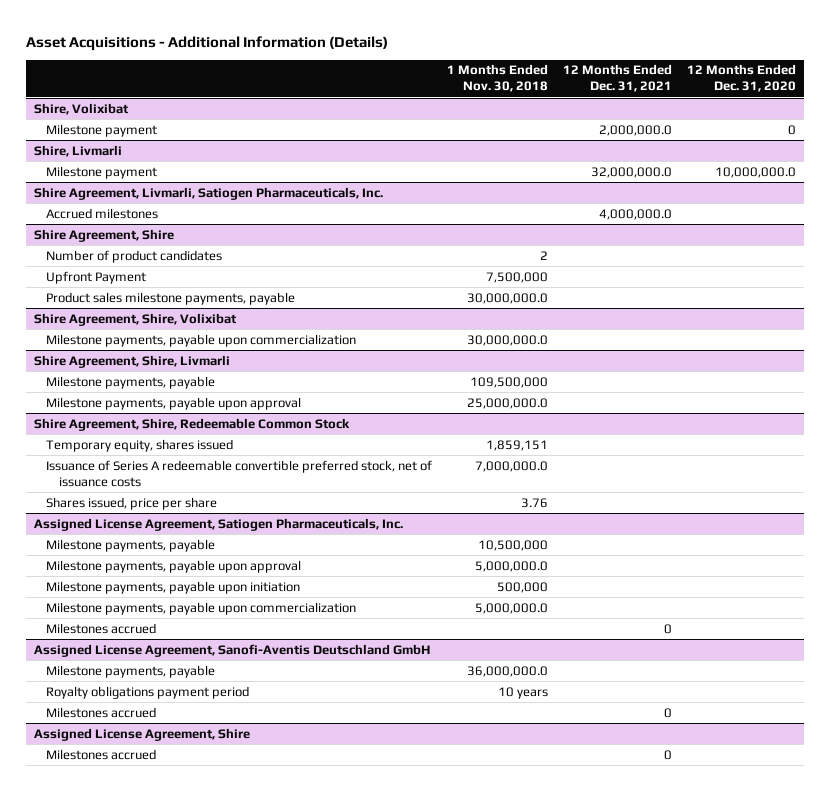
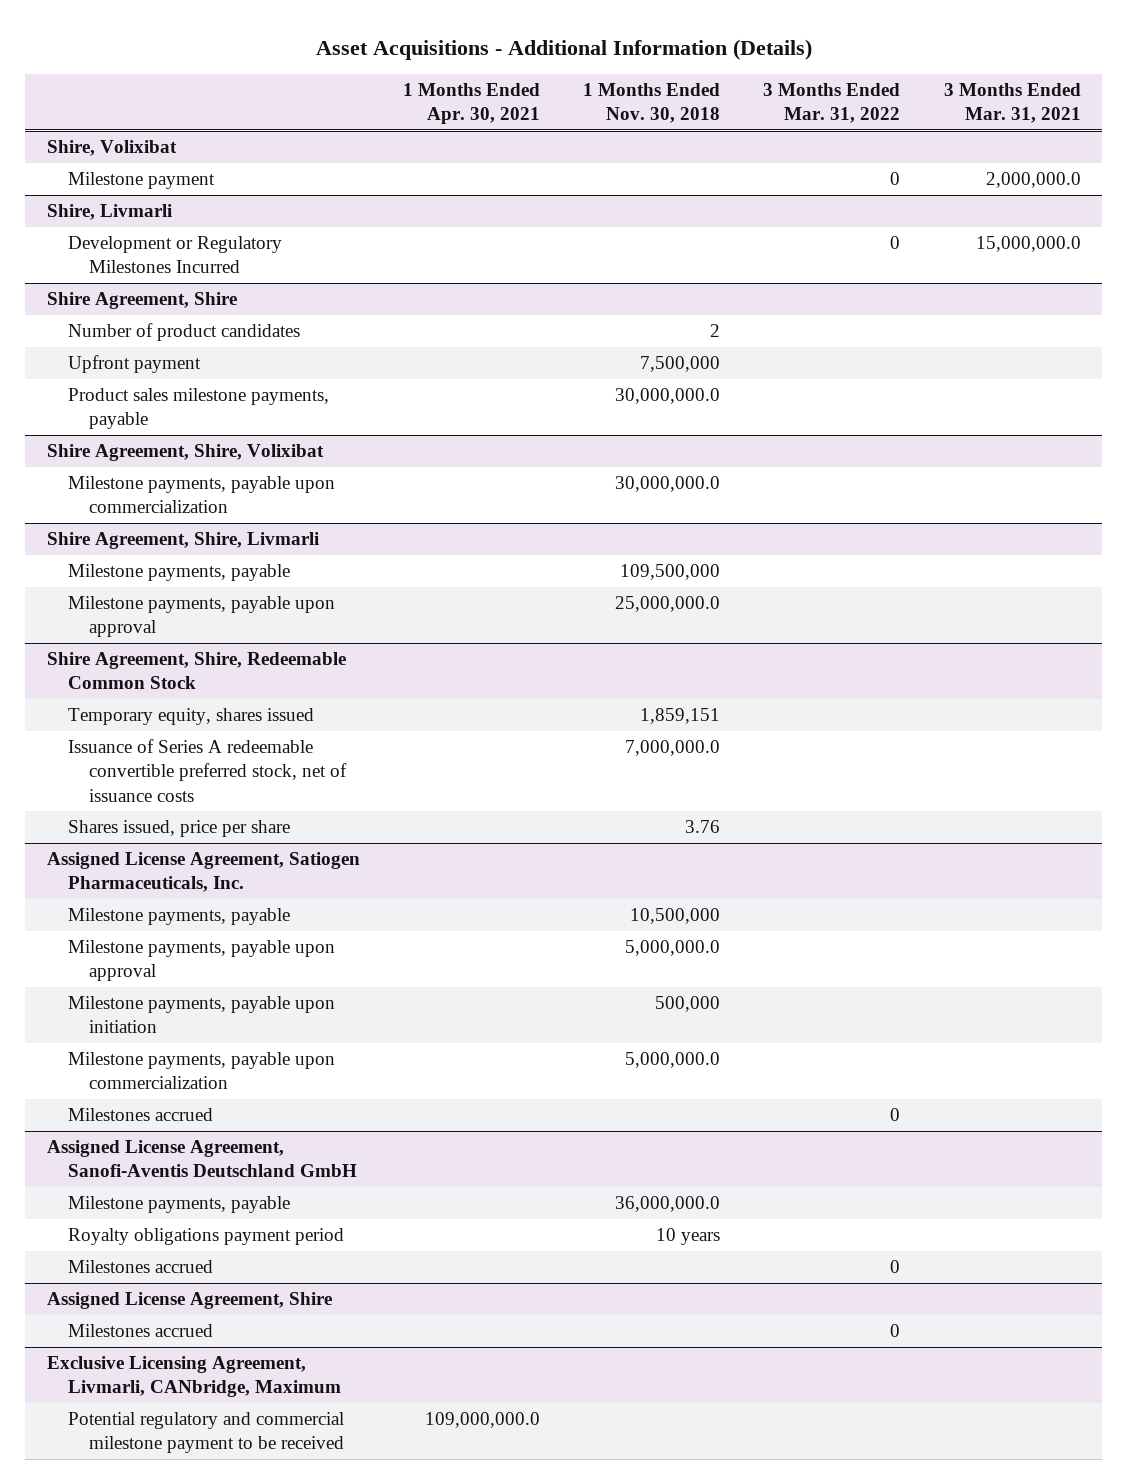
[563,64,673,93] 12 Months Ended Dec. 31, 2021 -> none
[687,64,797,93] 12 Months Ended Dec. 31, 2020 -> none
none -> [402,82,540,125] 1 Months Ended Apr. 30, 2021
none -> [763,82,901,124] 3 Months Ended Mar. 31, 2022
none -> [943,82,1081,124] 3 Months Ended Mar. 31, 2021
[46,165,158,179] Milestone payment -> none
[33,186,383,200] Shire Agreement, Livmarli, Satiogen Pharmaceuticals, Inc. -> none
[46,207,159,219] Accrued milestones -> none
none -> [67,236,282,274] Development or Regulatory Milestones Incurred
[46,270,147,284] Upfront Payment -> [67,355,201,374] Upfront payment
none -> [46,1356,341,1398] Exclusive Licensing Agreement, Livmarli, CANbridge, Maximum
none -> [67,1412,344,1454] Potential regulatory and commercial milestone payment to be received

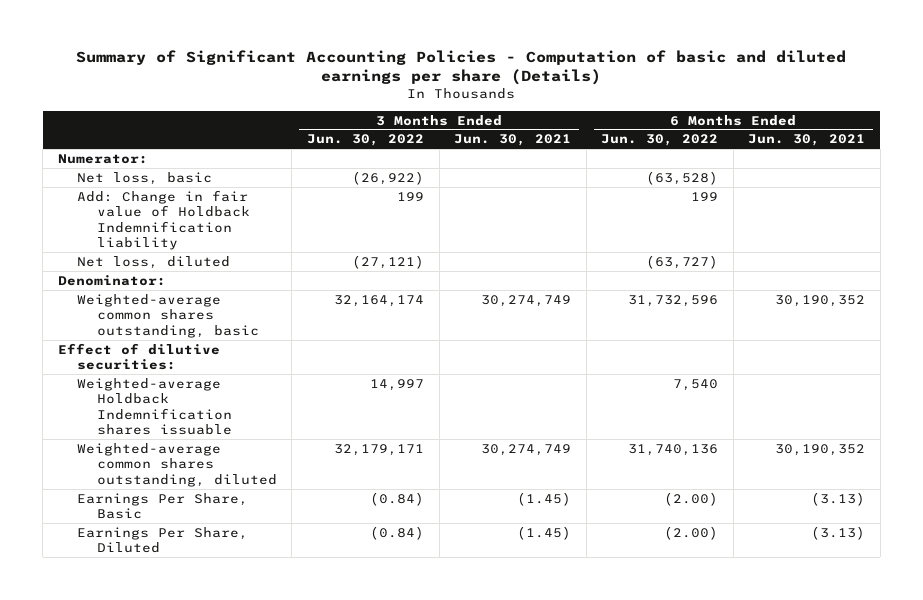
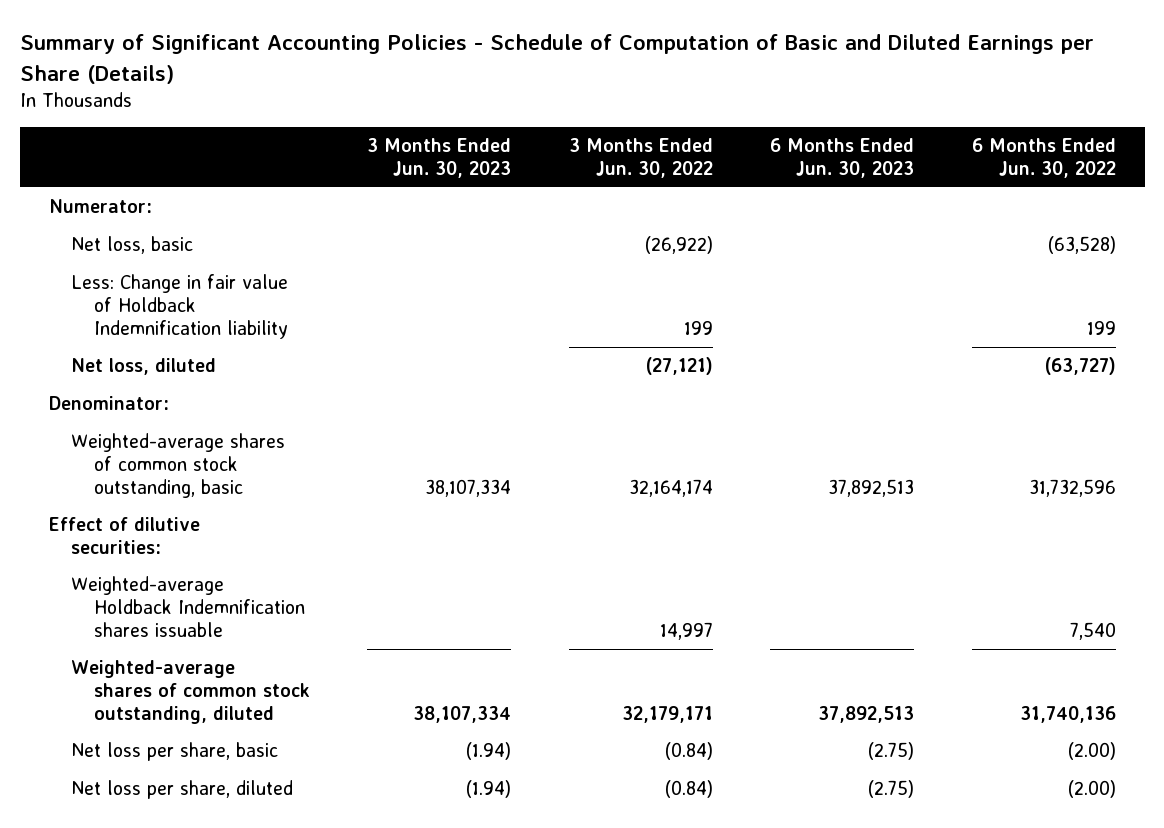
[76,49,847,86] Summary of Significant Accounting Policies - Computation of basic and diluted earnings per share (Details) -> [19,34,1094,84] Summary of Significant Accounting Policies - Schedule of Computation of Basic and Diluted Earnings per Share (Details)
[454,134,572,147] Jun. 30, 2021 -> none
[748,134,866,147] Jun. 30, 2021 -> none
none -> [367,138,512,178] 3 Months Ended Jun. 30, 2023
none -> [770,138,915,178] 6 Months Ended Jun. 30, 2023
[77,189,250,251] Add: Change in fair value of Holdback Indemnification liability -> [71,274,289,339] Less: Change in fair value of Holdback Indemnification liability
[77,293,259,338] Weighted-average common shares outstanding, basic -> [71,433,286,498] Weighted-average shares of common stock outstanding, basic
[77,442,277,487] Weighted-average common shares outstanding, diluted -> [71,660,310,724] Weighted-average shares of common stock outstanding, diluted
[77,492,249,520] Earnings Per Share, Basic -> [71,742,279,762] Net loss per share, basic
[77,526,249,554] Earnings Per Share, Diluted -> [71,780,294,800] Net loss per share, diluted

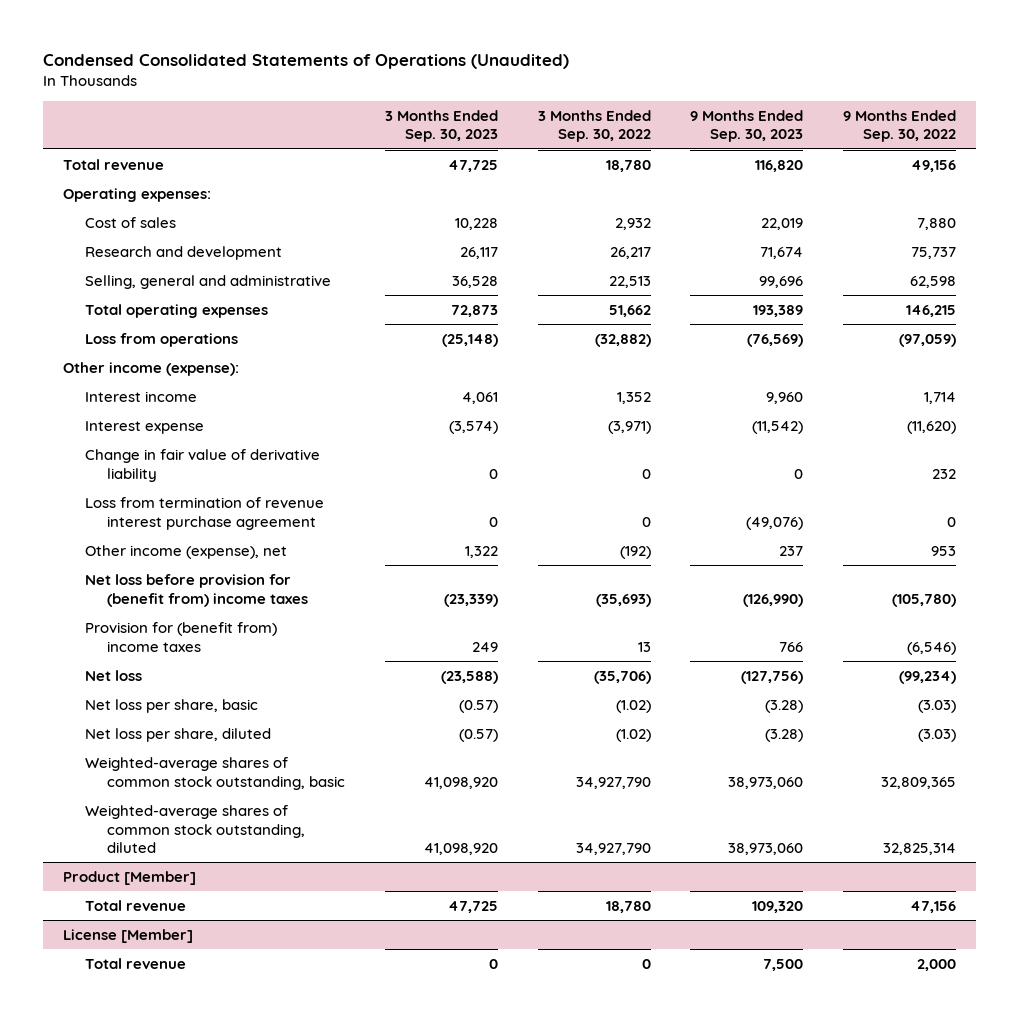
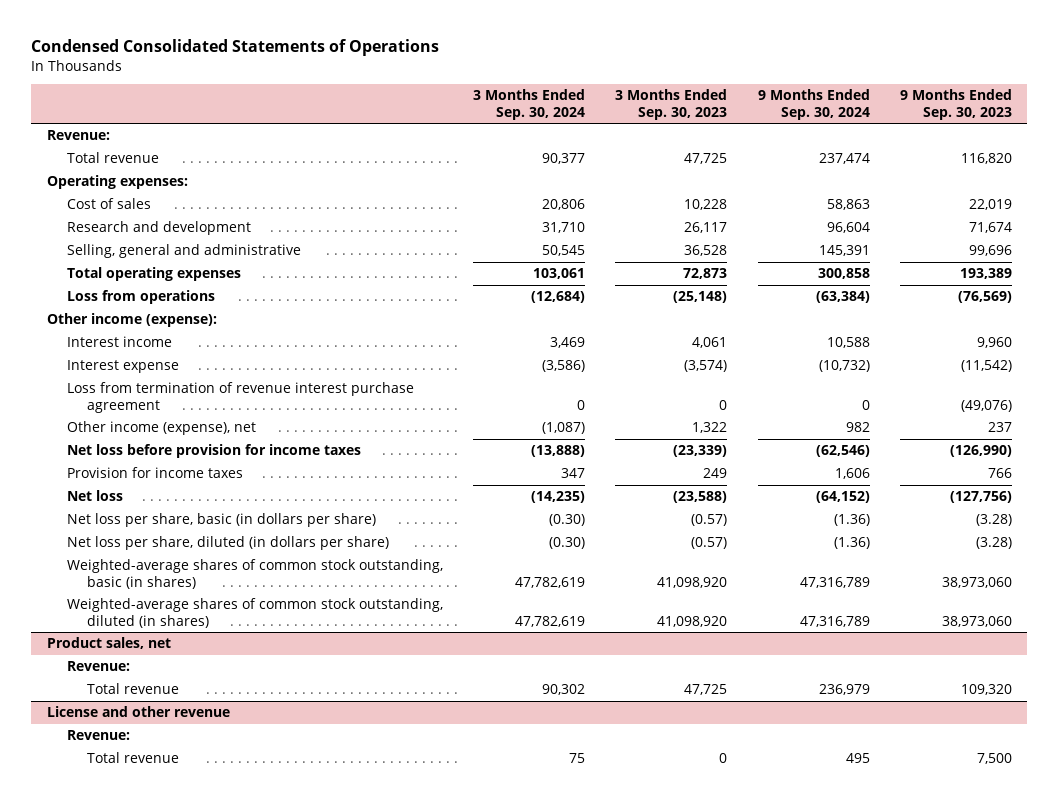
[43,54,570,70] Condensed Consolidated Statements of Operations (Unaudited) -> [31,39,440,57] Condensed Consolidated Statements of Operations
[537,109,651,143] 3 Months Ended Sep. 30, 2022 -> none
[842,109,956,143] 9 Months Ended Sep. 30, 2022 -> none
none -> [472,89,585,120] 3 Months Ended Sep. 30, 2024
none -> [757,89,870,120] 9 Months Ended Sep. 30, 2024
none -> [46,130,110,141] Revenue:
[85,448,321,482] Change in fair value of derivative liability -> none
[85,573,309,607] Net loss before provision for (benefit from) income taxes -> [66,444,361,459] Net loss before provision for income taxes
[85,621,278,652] Provision for (benefit from) income taxes -> [66,467,243,479] Provision for income taxes
[85,698,259,713] Net loss per share, basic -> [66,513,376,528] Net loss per share, basic (in dollars per share)
[85,727,272,742] Net loss per share, diluted -> [66,536,389,551] Net loss per share, diluted (in dollars per share)
[85,756,346,790] Weighted-average shares of common stock outstanding, basic -> [66,559,443,589] Weighted-average shares of common stock outstanding, basic (in shares)
[85,804,306,854] Weighted-average shares of common stock outstanding, diluted -> [66,598,443,628] Weighted-average shares of common stock outstanding, diluted (in shares)
[62,870,196,885] Product [Member] -> [46,637,171,650] Product sales, net
none -> [66,661,130,672] Revenue:
[62,928,193,943] License [Member] -> none
none -> [46,706,230,718] License and other revenue
none -> [66,730,130,741] Revenue:

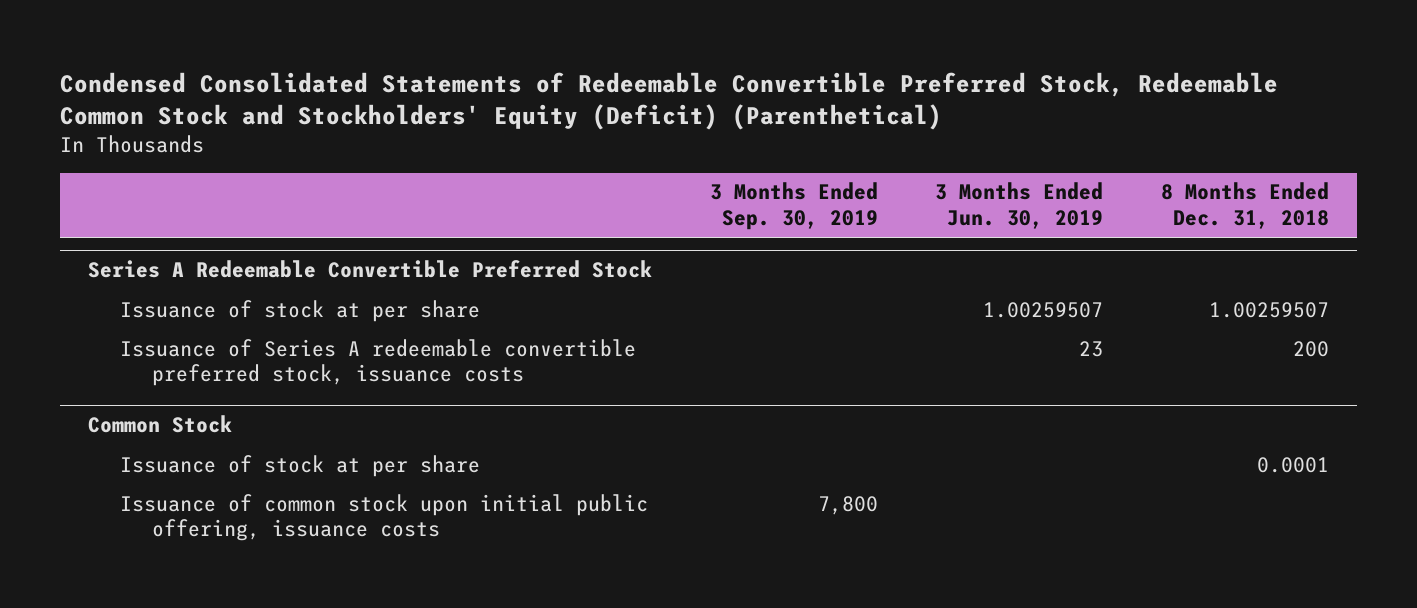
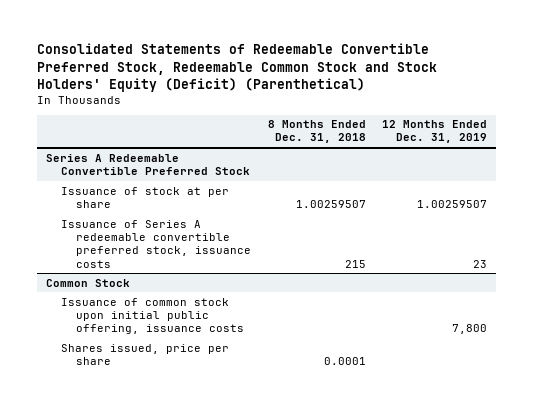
[59,71,1278,131] Condensed Consolidated Statements of Redeemable Convertible Preferred Stock, Redeemable Common Stock and Stockholders' Equity (Deficit) (Parenthetical) -> [37,43,438,92] Consolidated Statements of Redeemable Convertible Preferred Stock, Redeemable Common Stock and Stock Holders' Equity (Deficit) (Parenthetical)
[709,182,878,231] 3 Months Ended Sep. 30, 2019 -> none
[935,182,1104,230] 3 Months Ended Jun. 30, 2019 -> none
none -> [382,120,488,144] 12 Months Ended Dec. 31, 2019
[1292,340,1329,357] 200 -> [344,259,366,268] 215
[120,454,481,477] Issuance of stock at per share -> none
none -> [60,343,229,365] Shares issued, price per share

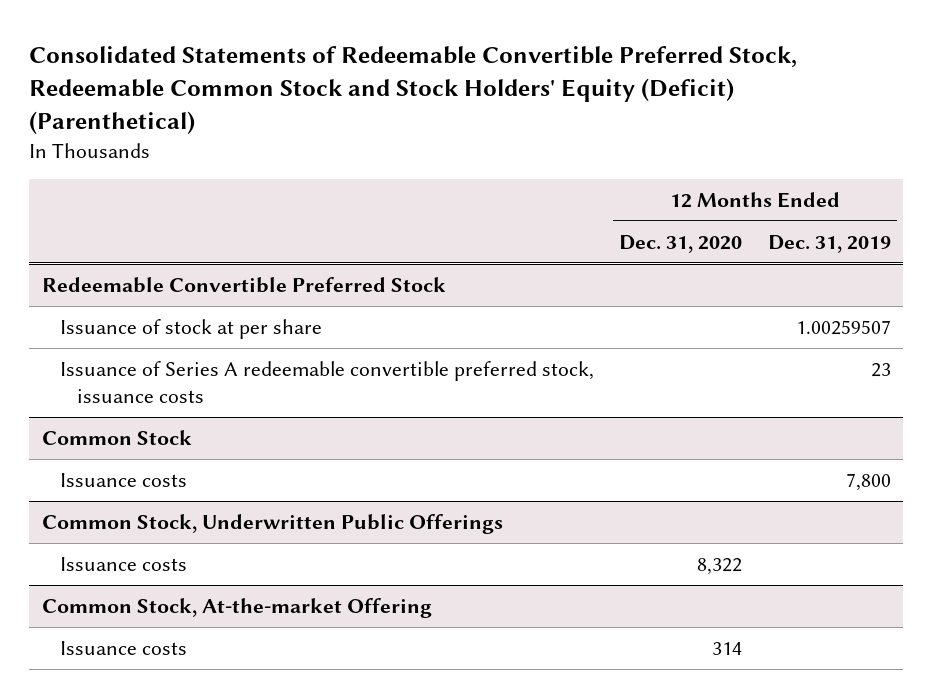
[267,120,366,144] 8 Months Ended Dec. 31, 2018 -> none
none -> [619,234,743,253] Dec. 31, 2020
[45,153,250,175] Series A Redeemable Convertible Preferred Stock -> [42,276,447,293] Redeemable Convertible Preferred Stock
[60,297,244,335] Issuance of common stock upon initial public offering, issuance costs -> none
[60,343,229,365] Shares issued, price per share -> none
none -> [59,472,187,487] Issuance costs
none -> [42,513,504,534] Common Stock, Underwritten Public Offerings
none -> [59,556,187,571] Issuance costs
none -> [42,597,433,618] Common Stock, At-the-market Offering
none -> [59,640,187,655] Issuance costs

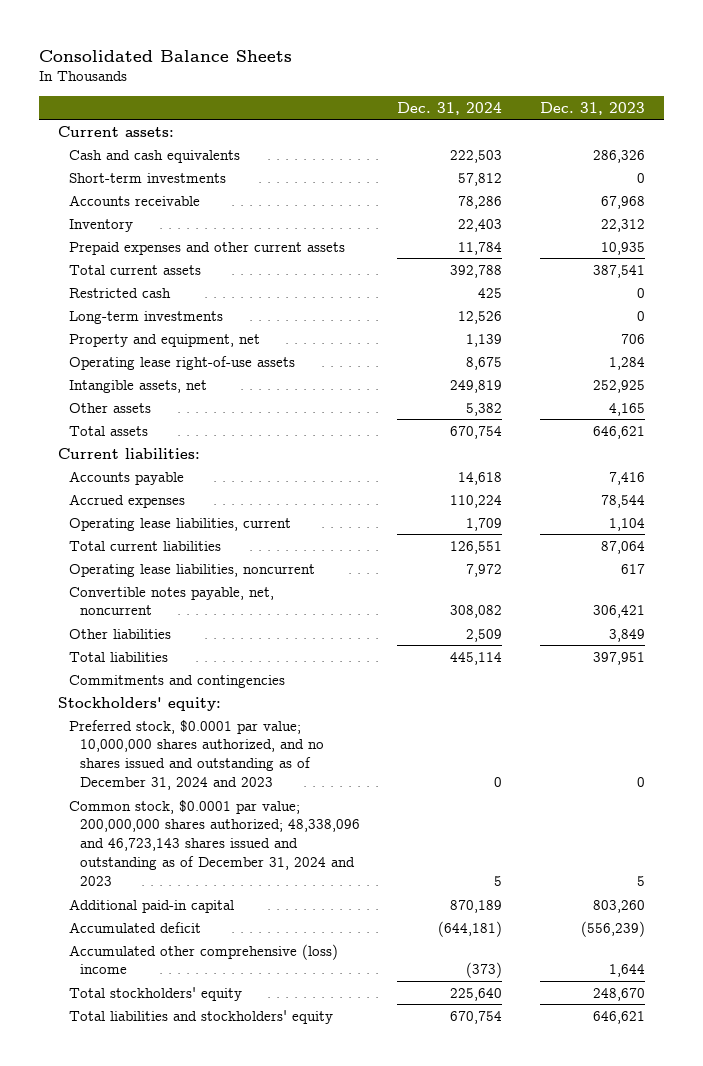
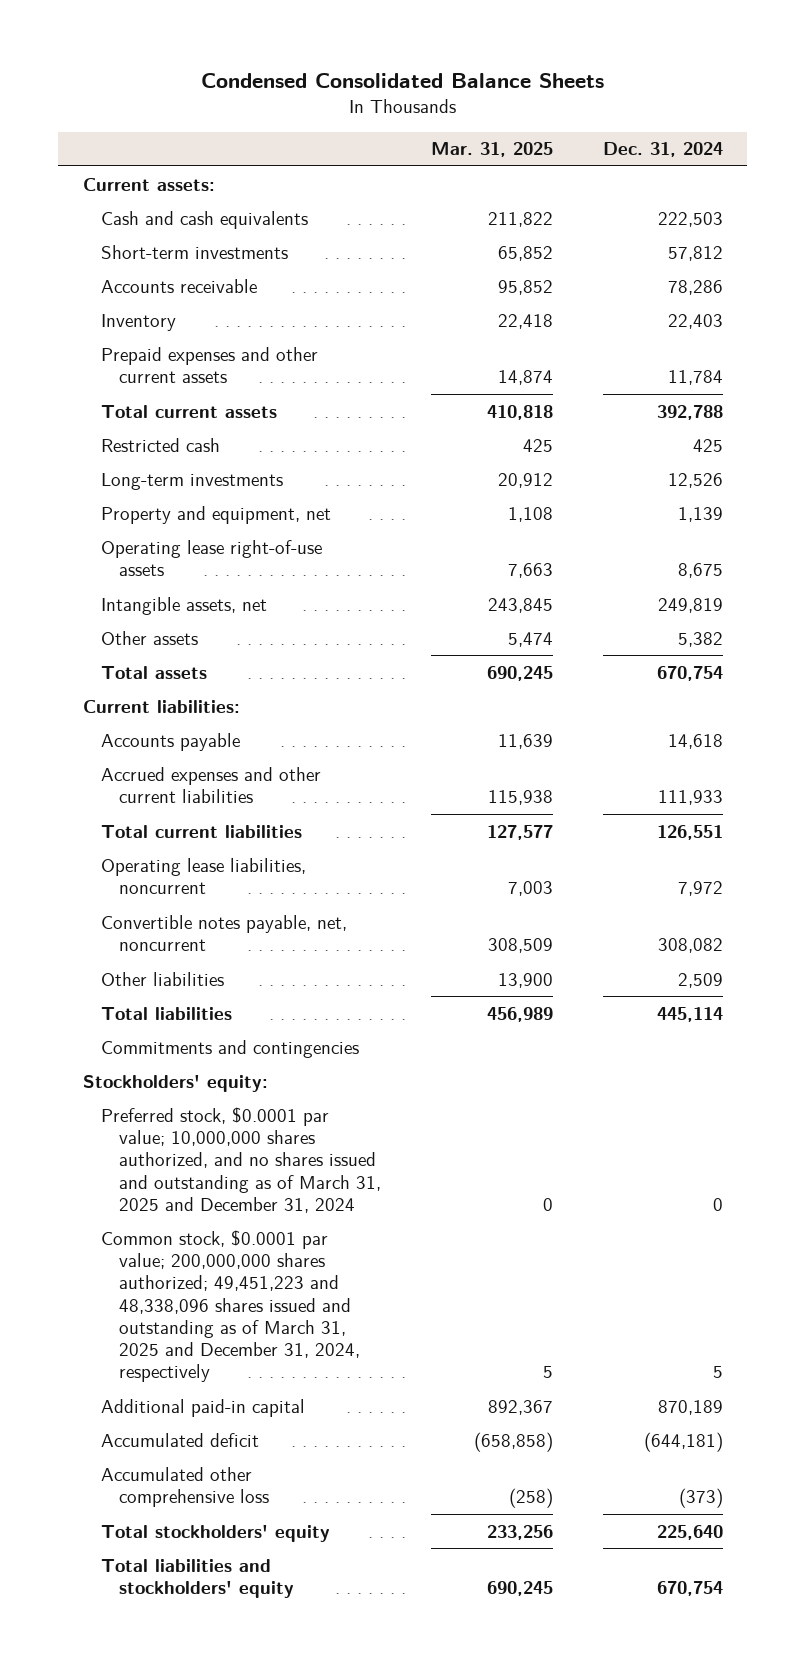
[38,49,292,62] Consolidated Balance Sheets -> [200,72,604,88] Condensed Consolidated Balance Sheets
[540,101,646,115] Dec. 31, 2023 -> none
none -> [430,142,553,158] Mar. 31, 2025
[68,493,185,508] Accrued expenses -> none
[68,517,291,531] Operating lease liabilities, current -> none
none -> [101,766,322,803] Accrued expenses and other current liabilities
[68,719,324,791] Preferred stock, $0.0001 par value; 10,000,000 shares authorized, and no shares issued and outstanding as of December 31, 2024 and 2023 -> [101,1106,382,1213] Preferred stock, $0.0001 par value; 10,000,000 shares authorized, and no shares issued and outstanding as of March 31, 2025 and December 31, 2024
[68,799,360,887] Common stock, $0.0001 par value; 200,000,000 shares authorized; 48,338,096 and 46,723,143 shares issued and outstanding as of December 31, 2024 and 2023 -> [101,1229,361,1383] Common stock, $0.0001 par value; 200,000,000 shares authorized; 49,451,223 and 48,338,096 shares issued and outstanding as of March 31, 2025 and December 31, 2024, respectively
[68,943,338,975] Accumulated other comprehensive (loss) income -> [101,1466,270,1507] Accumulated other comprehensive loss

